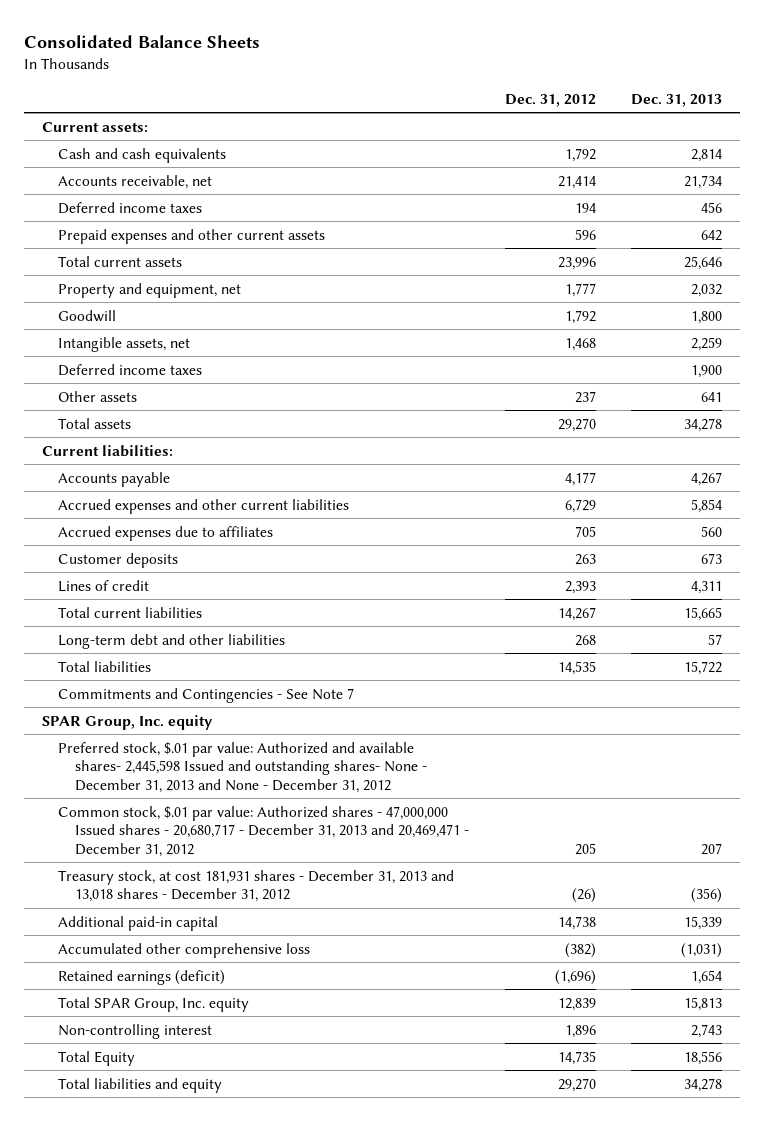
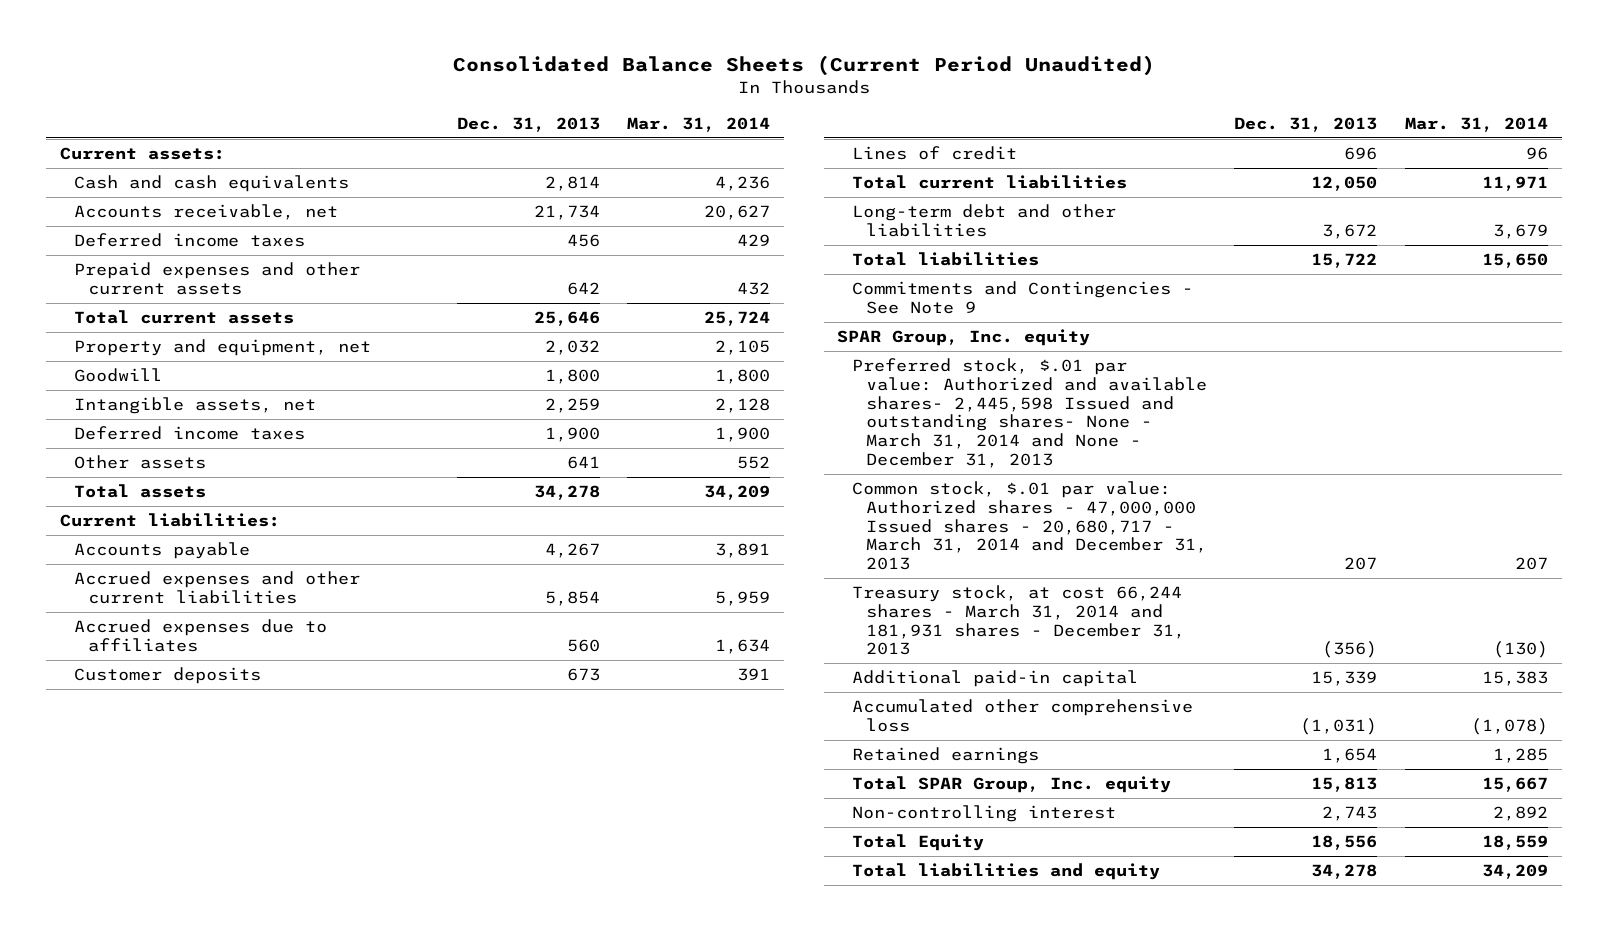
[23,35,260,49] Consolidated Balance Sheets -> [452,54,1155,76] Consolidated Balance Sheets (Current Period Unaudited)
[504,93,596,107] Dec. 31, 2012 -> none
none -> [627,116,771,132] Mar. 31, 2014
[691,580,723,594] 4,311 -> [1344,147,1378,161] 696
[684,606,723,621] 15,665 -> [1311,176,1378,192] 12,050
[708,633,723,645] 57 -> [1322,223,1378,239] 3,672
[58,687,355,703] Commitments and Contingencies - See Note 7 -> [851,281,1193,314] Commitments and Contingencies - See Note 9
[58,741,428,793] Preferred stock, $.01 par value: Authorized and available shares- 2,445,598 Issued and outstanding shares- None - December 31, 2013 and None - December 31, 2012 -> [851,358,1208,468] Preferred stock, $.01 par value: Authorized and available shares- 2,445,598 Issued and outstanding shares- None - March 31, 2014 and None - December 31, 2013
[58,805,470,857] Common stock, $.01 par value: Authorized shares - 47,000,000 Issued shares - 20,680,717 - December 31, 2013 and 20,469,471 - December 31, 2012 -> [851,481,1208,571] Common stock, $.01 par value: Authorized shares - 47,000,000 Issued shares - 20,680,717 - March 31, 2014 and December 31, 2013
[58,869,455,903] Treasury stock, at cost 181,931 shares - December 31, 2013 and 13,018 shares - December 31, 2012 -> [851,585,1186,656] Treasury stock, at cost 66,244 shares - March 31, 2014 and 181,931 shares - December 31, 2013
[58,969,226,985] Retained earnings (deficit) -> [851,747,1039,765] Retained earnings

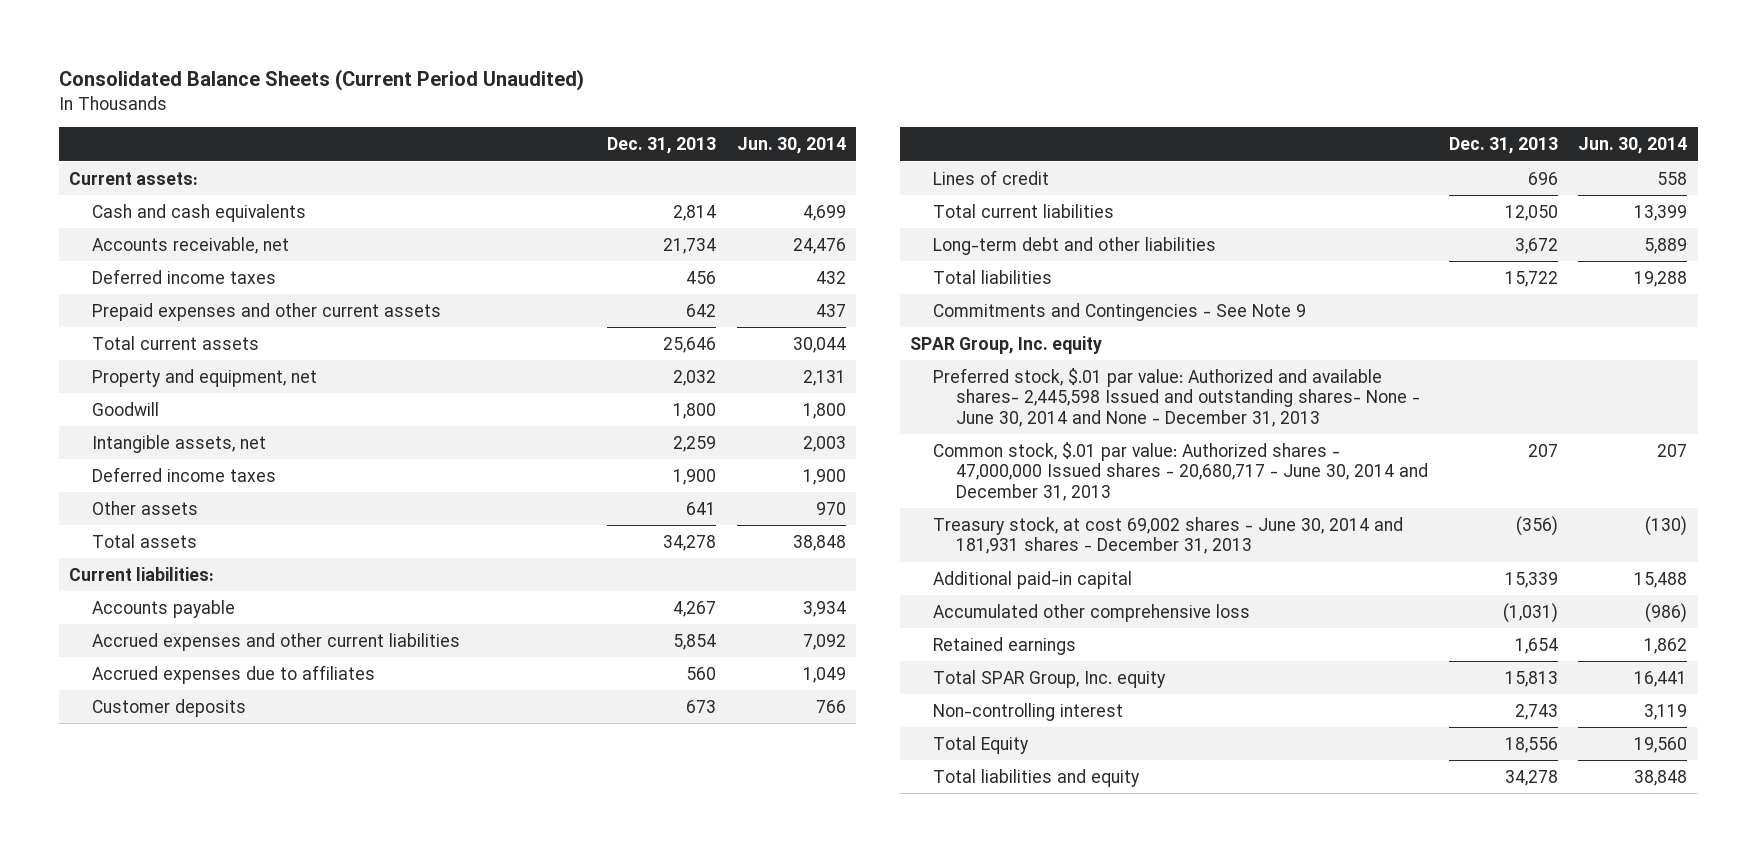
[627,116,771,132] Mar. 31, 2014 -> none
none -> [736,137,846,155] Jun. 30, 2014
[851,358,1208,468] Preferred stock, $.01 par value: Authorized and available shares- 2,445,598 Issued and outstanding shares- None - March 31, 2014 and None - December 31, 2013 -> [933,367,1421,427] Preferred stock, $.01 par value: Authorized and available shares- 2,445,598 Issued and outstanding shares- None - June 30, 2014 and None - December 31, 2013
[851,481,1208,571] Common stock, $.01 par value: Authorized shares - 47,000,000 Issued shares - 20,680,717 - March 31, 2014 and December 31, 2013 -> [933,441,1429,501] Common stock, $.01 par value: Authorized shares - 47,000,000 Issued shares - 20,680,717 - June 30, 2014 and December 31, 2013
[851,585,1186,656] Treasury stock, at cost 66,244 shares - March 31, 2014 and 181,931 shares - December 31, 2013 -> [933,516,1404,555] Treasury stock, at cost 69,002 shares - June 30, 2014 and 181,931 shares - December 31, 2013

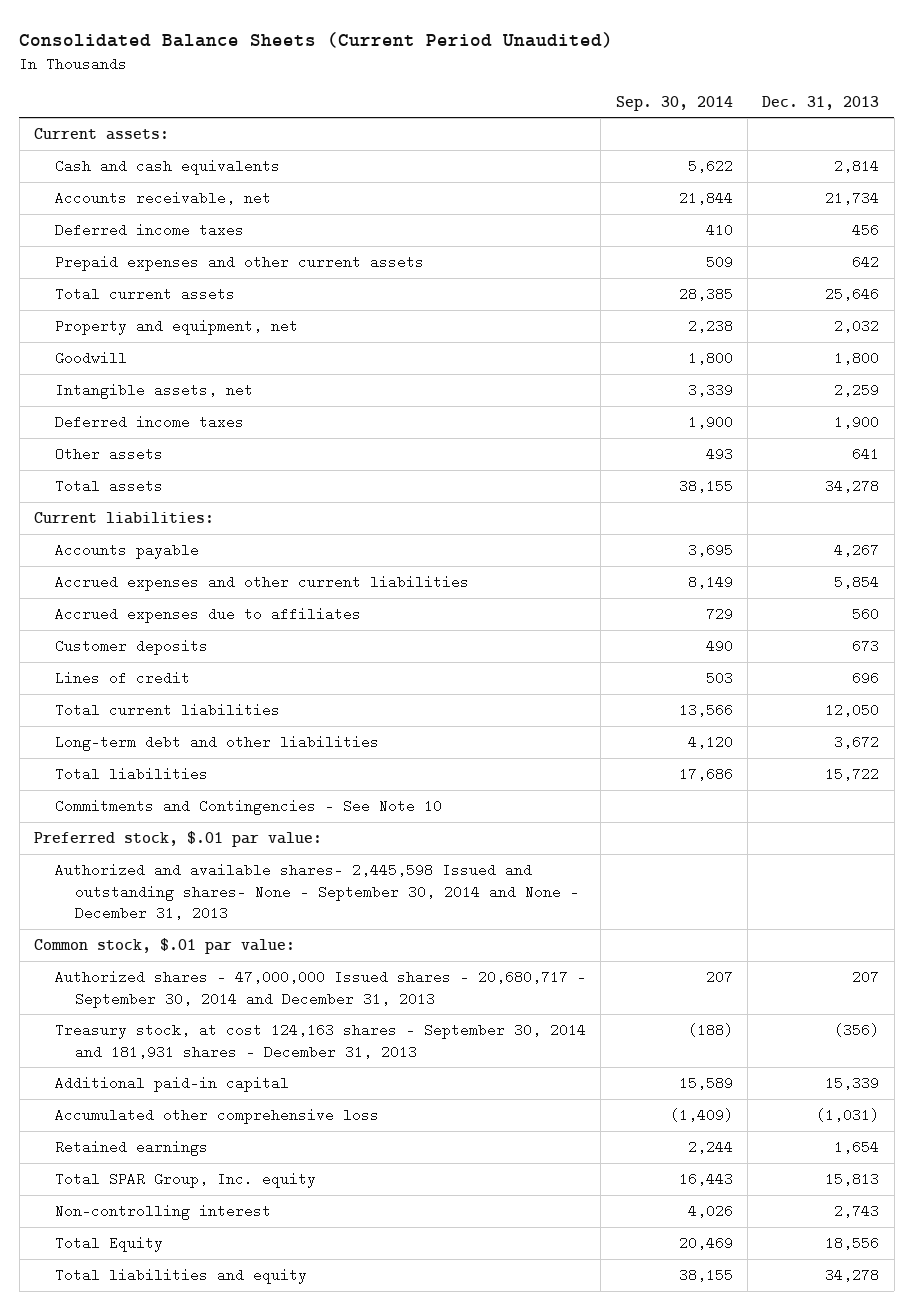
[736,137,846,155] Jun. 30, 2014 -> none
none -> [615,95,733,111] Sep. 30, 2014
[910,335,1103,354] SPAR Group, Inc. equity -> none
[933,302,1307,321] Commitments and Contingencies - See Note 9 -> [54,799,442,816] Commitments and Contingencies - See Note 10
none -> [34,831,323,848] Preferred stock, $.01 par value:
[933,367,1421,427] Preferred stock, $.01 par value: Authorized and available shares- 2,445,598 Issued and outstanding shares- None - June 30, 2014 and None - December 31, 2013 -> [54,863,580,920] Authorized and available shares- 2,445,598 Issued and outstanding shares- None - September 30, 2014 and None - December 31, 2013
none -> [34,938,296,955] Common stock, $.01 par value:
[933,441,1429,501] Common stock, $.01 par value: Authorized shares - 47,000,000 Issued shares - 20,680,717 - June 30, 2014 and December 31, 2013 -> [54,970,586,1008] Authorized shares - 47,000,000 Issued shares - 20,680,717 - September 30, 2014 and December 31, 2013
[933,516,1404,555] Treasury stock, at cost 69,002 shares - June 30, 2014 and 181,931 shares - December 31, 2013 -> [54,1023,586,1059] Treasury stock, at cost 124,163 shares - September 30, 2014 and 181,931 shares - December 31, 2013

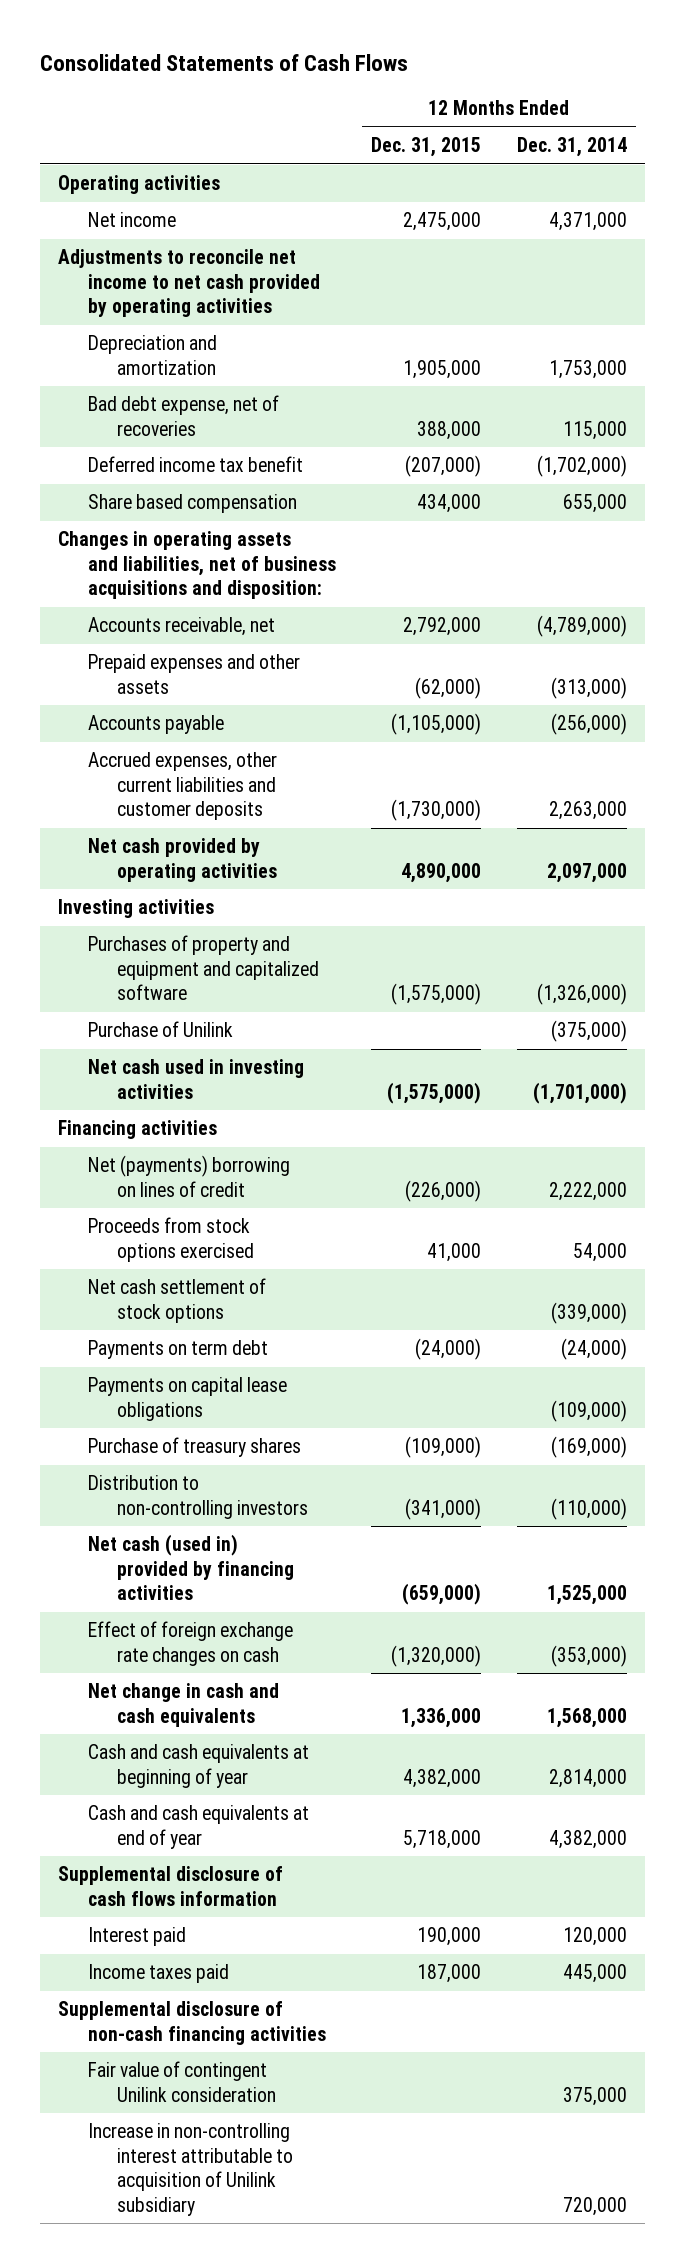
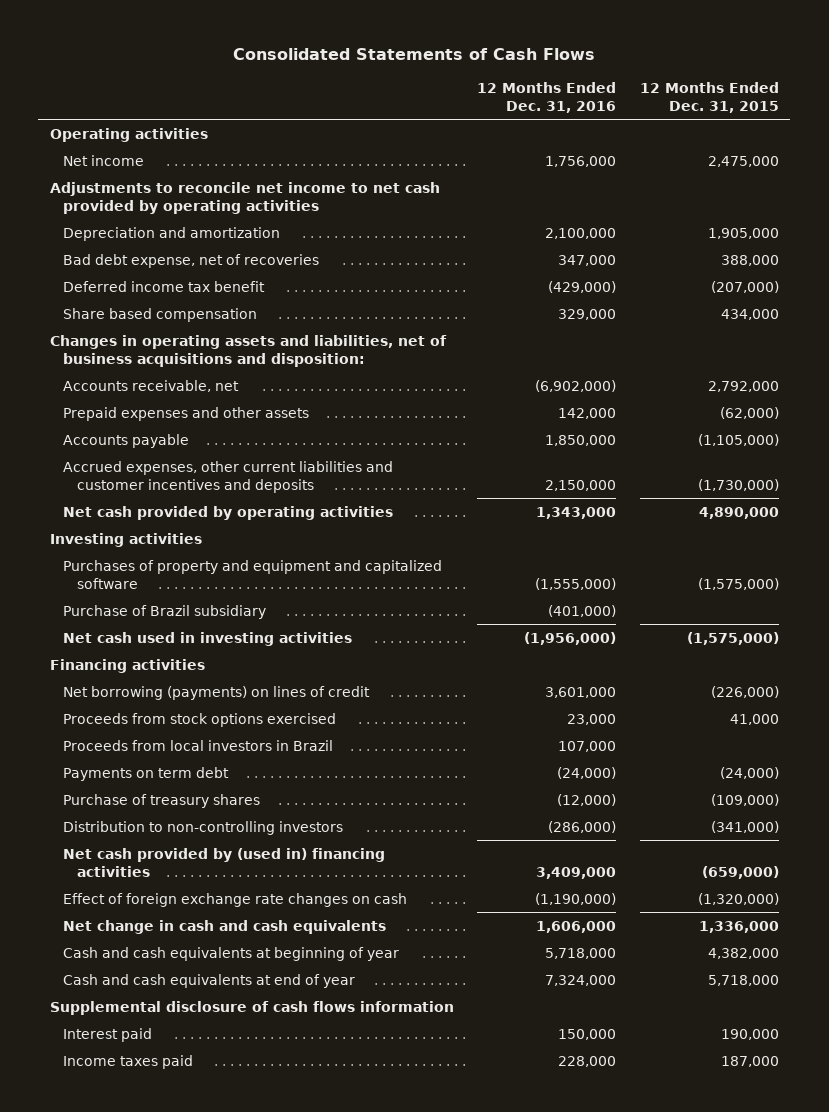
[517,137,628,158] Dec. 31, 2014 -> none
none -> [477,81,617,113] 12 Months Ended Dec. 31, 2016
[87,752,277,821] Accrued expenses, other current liabilities and customer deposits -> [63,460,394,493] Accrued expenses, other current liabilities and customer incentives and deposits
[87,1021,233,1038] Purchase of Unilink -> none
none -> [63,604,267,619] Purchase of Brazil subsidiary
[87,1155,290,1197] Net (payments) borrowing on lines of credit -> [63,685,371,700] Net borrowing (payments) on lines of credit
[87,1278,266,1323] Net cash settlement of stock options -> none
none -> [63,739,334,751] Proceeds from local investors in Brazil
[87,1377,287,1421] Payments on capital lease obligations -> none
[87,1534,295,1601] Net cash (used in) provided by financing activities -> [63,847,386,877] Net cash provided by (used in) financing activities
[58,2001,326,2045] Supplemental disclosure of non-cash financing activities -> none
[87,2061,277,2102] Fair value of contingent Unilink consideration -> none
[87,2123,294,2216] Increase in non-controlling interest attributable to acquisition of Unilink subsidiary -> none

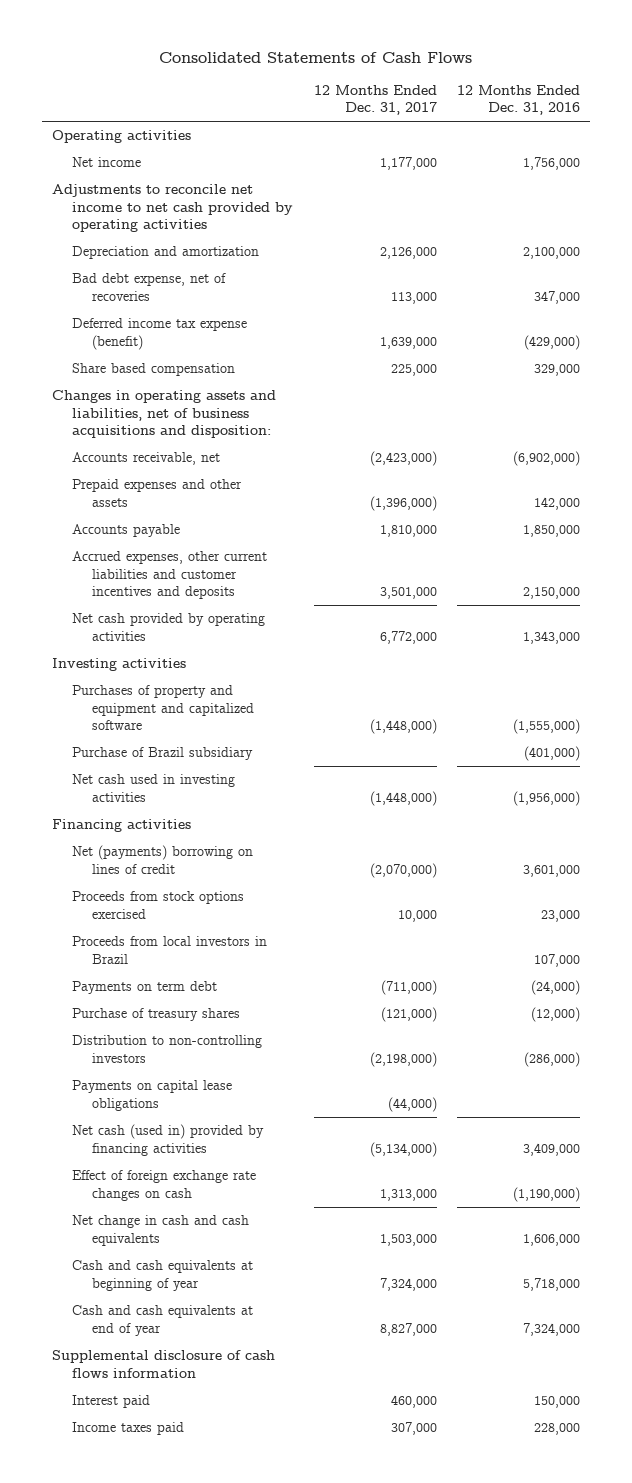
[639,81,779,113] 12 Months Ended Dec. 31, 2015 -> none
none -> [313,84,437,116] 12 Months Ended Dec. 31, 2017
[63,280,266,292] Deferred income tax benefit -> [72,318,248,350] Deferred income tax expense (benefit)
[63,685,371,700] Net borrowing (payments) on lines of credit -> [72,845,254,874] Net (payments) borrowing on lines of credit
none -> [72,1080,233,1111] Payments on capital lease obligations
[63,847,386,877] Net cash provided by (used in) financing activities -> [72,1124,265,1156] Net cash (used in) provided by financing activities

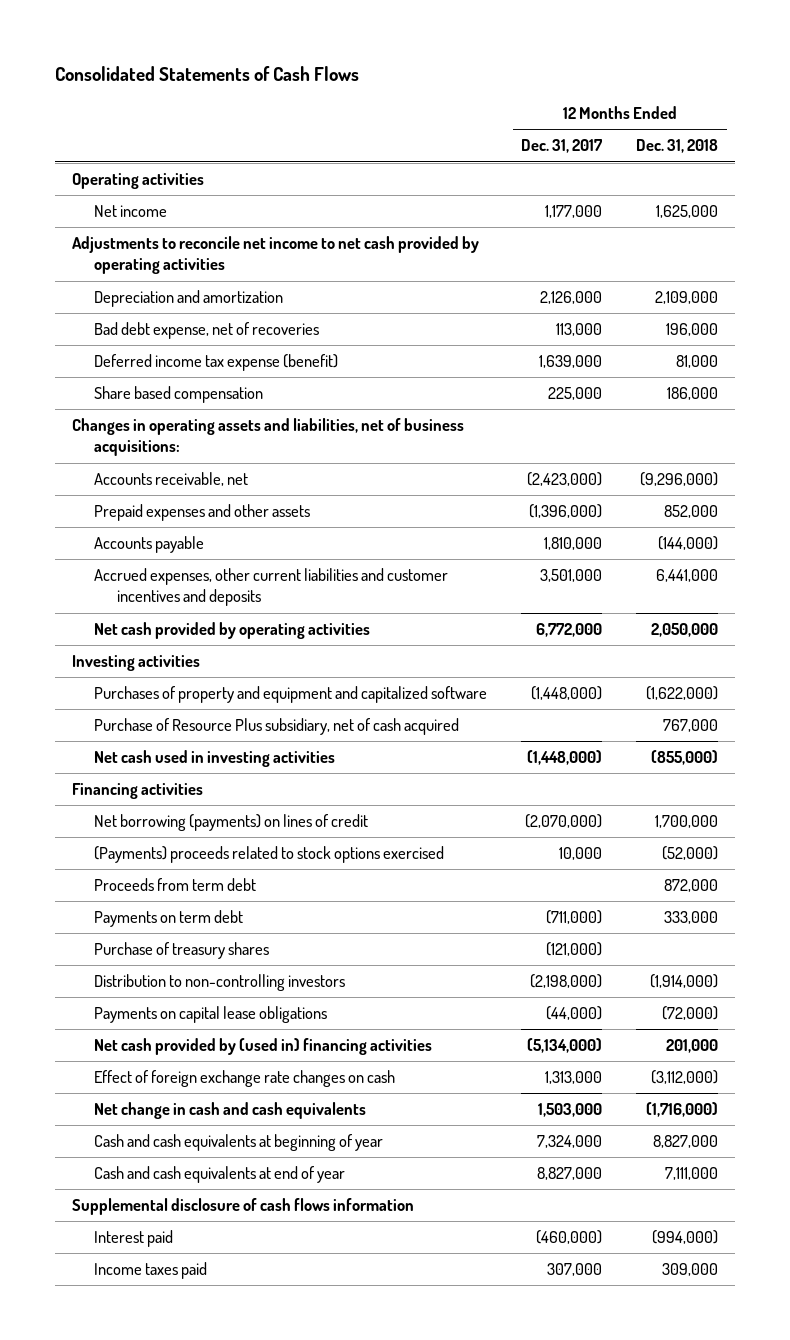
[457,84,581,116] 12 Months Ended Dec. 31, 2016 -> none
none -> [636,139,719,154] Dec. 31, 2018
[52,390,277,439] Changes in operating assets and liabilities, net of business acquisitions and disposition: -> [72,418,465,457] Changes in operating assets and liabilities, net of business acquisitions:
[72,747,254,761] Purchase of Brazil subsidiary -> [94,718,460,736] Purchase of Resource Plus subsidiary, net of cash acquired
[72,936,268,964] Proceeds from local investors in Brazil -> none
[72,845,254,874] Net (payments) borrowing on lines of credit -> [94,814,369,832] Net borrowing (payments) on lines of credit
[72,891,245,919] Proceeds from stock options exercised -> [94,846,445,864] (Payments) proceeds related to stock options exercised
none -> [94,878,257,892] Proceeds from term debt
[72,1124,265,1156] Net cash (used in) provided by financing activities -> [94,1038,433,1056] Net cash provided by (used in) financing activities
[390,1395,437,1409] 460,000 -> [536,1230,603,1245] (460,000)

